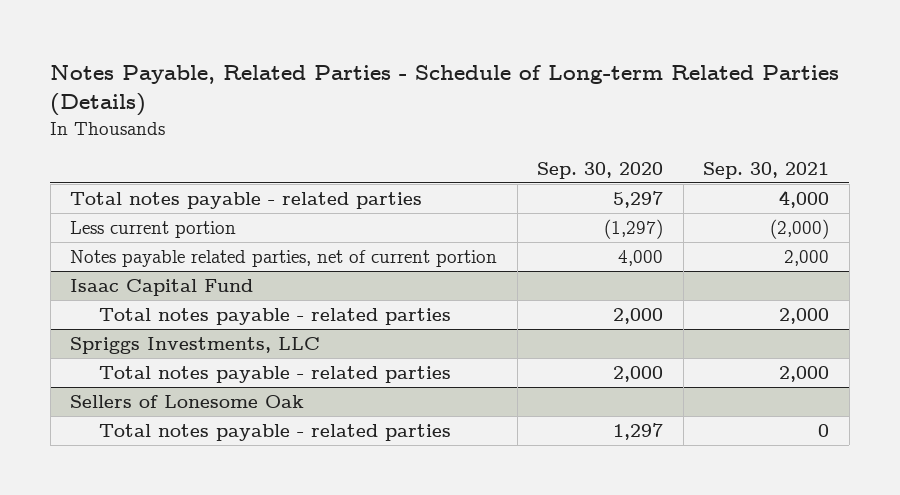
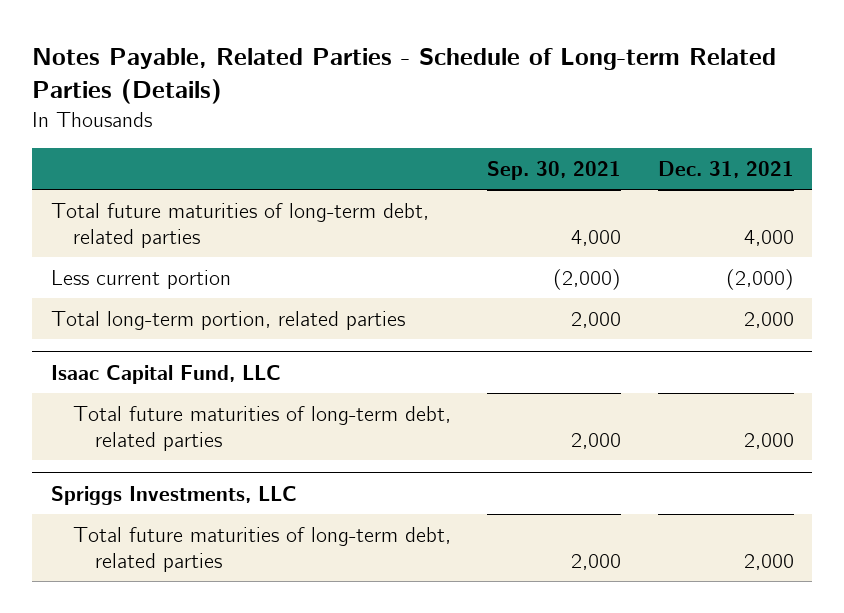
[537,162,664,180] Sep. 30, 2020 -> none
none -> [657,161,794,179] Dec. 31, 2021
[70,191,423,209] Total notes payable - related parties -> [50,202,429,248] Total future maturities of long-term debt, related parties
[70,249,498,267] Notes payable related parties, net of current portion -> [50,310,405,330] Total long-term portion, related parties
[70,278,254,296] Isaac Capital Fund -> [50,364,281,384] Isaac Capital Fund, LLC
[99,307,452,325] Total notes payable - related parties -> [72,405,451,451] Total future maturities of long-term debt, related parties
[70,394,305,408] Sellers of Lonesome Oak -> none
[99,423,452,441] Total notes payable - related parties -> none
[99,365,452,383] Total notes payable - related parties -> [72,526,451,572] Total future maturities of long-term debt, related parties

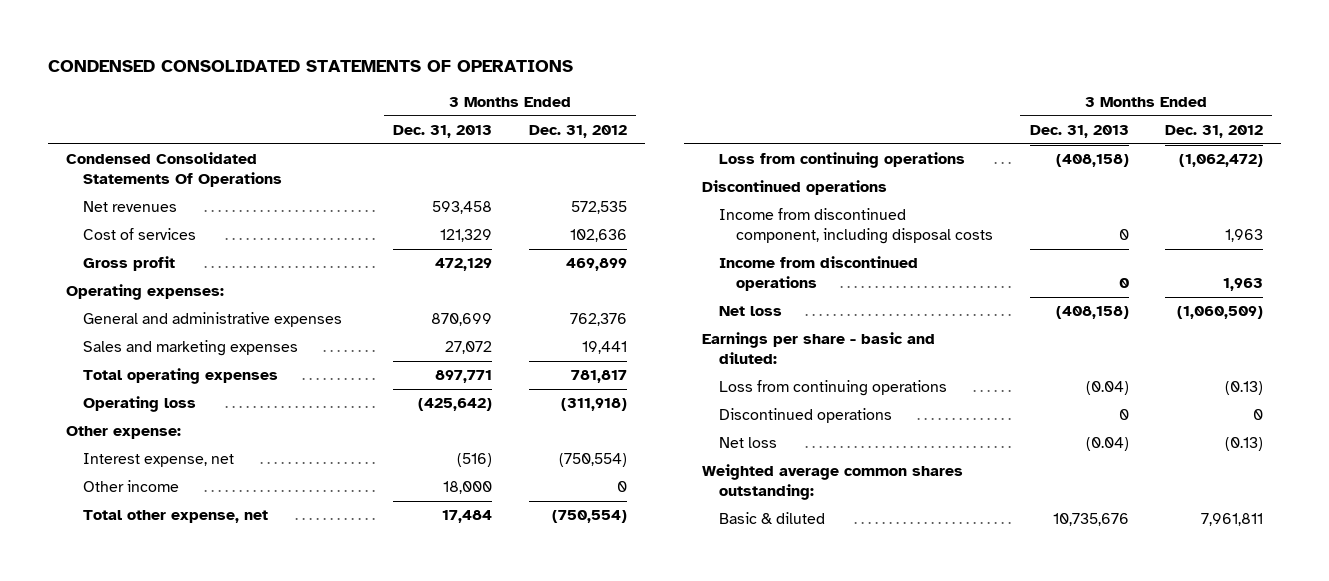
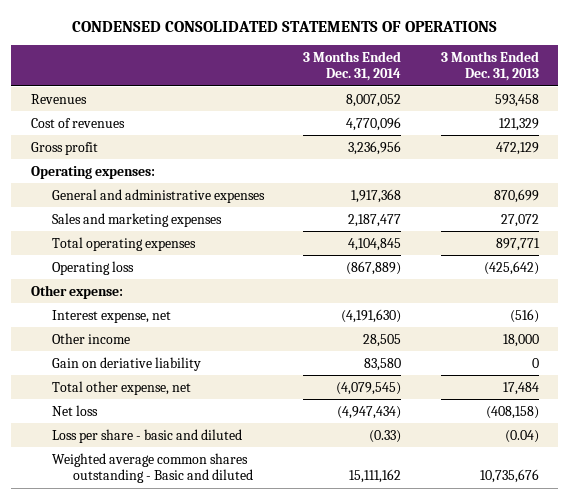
[528,125,627,139] Dec. 31, 2012 -> none
none -> [303,50,402,82] 3 Months Ended Dec. 31, 2014
[65,152,282,188] Condensed Consolidated Statements Of Operations -> none
[82,201,177,213] Net revenues -> [30,93,87,104] Revenues
[82,228,196,241] Cost of services -> [30,117,125,128] Cost of revenues
none -> [51,356,201,371] Gain on deriative liability
[719,152,966,169] Loss from continuing operations -> none
[702,180,888,196] Discontinued operations -> none
[719,208,994,245] Income from discontinued component, including disposal costs -> none
[719,256,919,292] Income from discontinued operations -> none
[702,332,936,365] Earnings per share - basic and diluted: -> none
[719,380,948,397] Loss from continuing operations -> none
[719,408,893,424] Discontinued operations -> none
[702,464,964,501] Weighted average common shares outstanding: -> none
[719,437,778,449] Net loss -> [51,428,242,443] Loss per share - basic and diluted
[719,512,826,525] Basic & diluted -> [51,452,253,484] Weighted average common shares outstanding - Basic and diluted

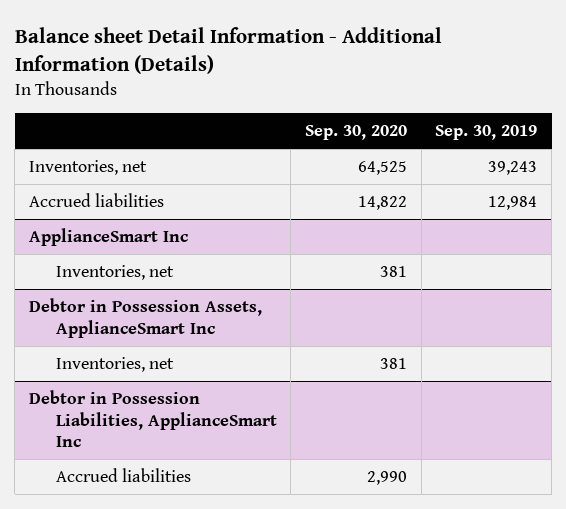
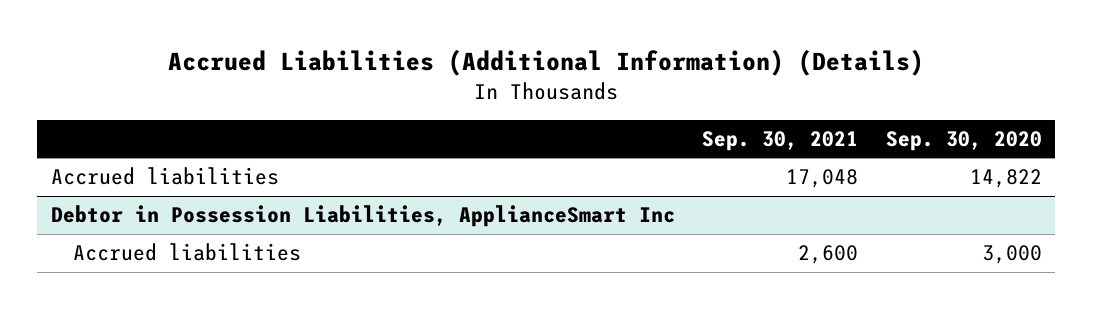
[14,26,442,74] Balance sheet Detail Information - Additional Information (Details) -> [168,48,925,76] Accrued Liabilities (Additional Information) (Details)
[435,125,538,141] Sep. 30, 2019 -> none
none -> [702,130,859,151] Sep. 30, 2021
[28,160,147,176] Inventories, net -> none
[28,228,188,247] ApplianceSmart Inc -> none
[55,265,174,281] Inventories, net -> none
[28,298,262,338] Debtor in Possession Assets, ApplianceSmart Inc -> none
[55,357,174,373] Inventories, net -> none
[367,471,408,486] 2,990 -> [981,245,1042,265] 3,000

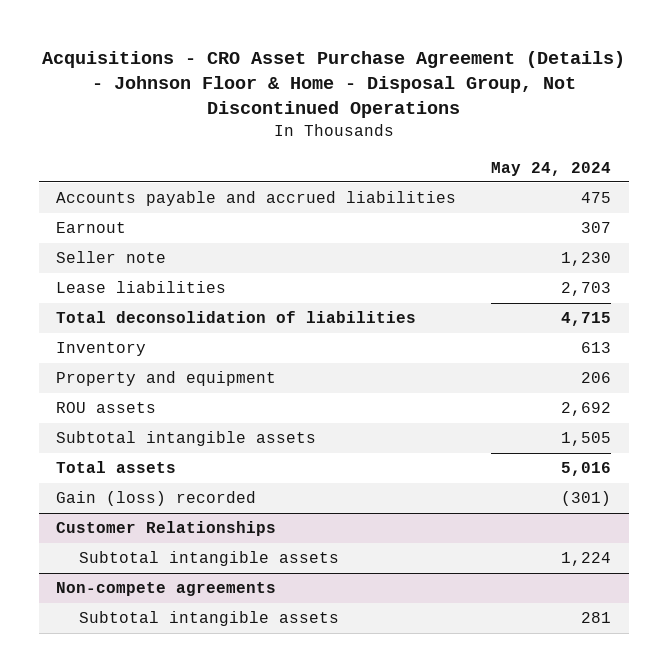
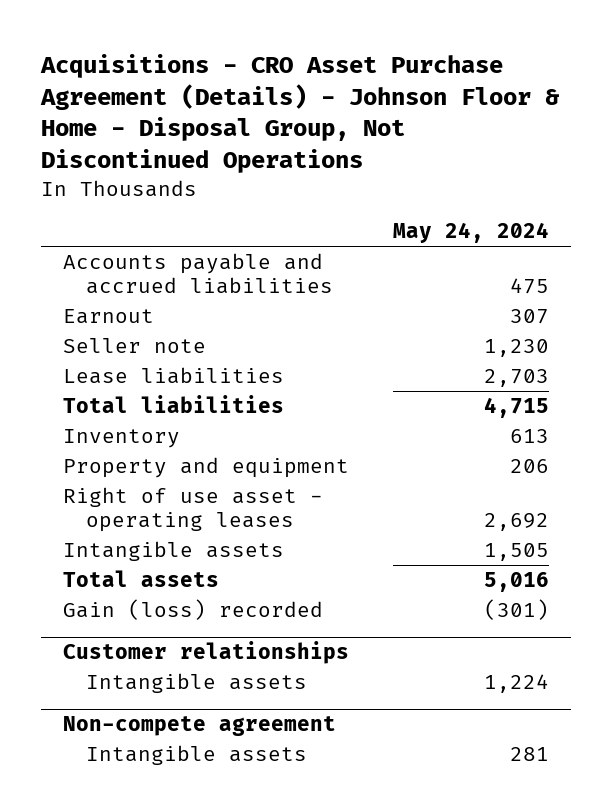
[56,311,417,324] Total deconsolidation of liabilities -> [63,395,285,414] Total liabilities
[56,402,157,414] ROU assets -> [63,487,324,533] Right of use asset - operating leases
[56,431,317,447] Subtotal intangible assets -> [63,541,285,562] Intangible assets
[56,521,277,537] Customer Relationships -> [63,641,350,665] Customer relationships
[78,551,339,567] Subtotal intangible assets -> [86,673,308,694] Intangible assets
[56,582,277,597] Non-compete agreements -> [63,716,337,737] Non-compete agreement
[78,611,339,627] Subtotal intangible assets -> [86,745,308,766] Intangible assets

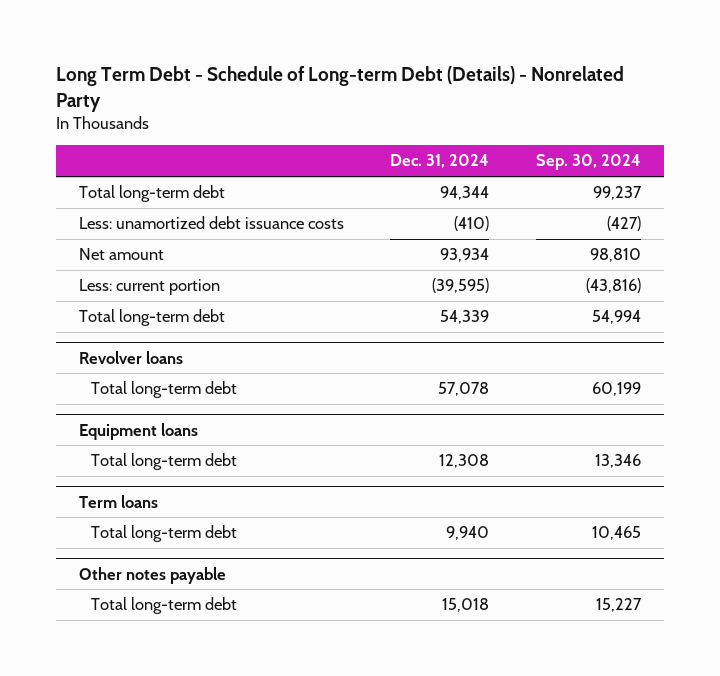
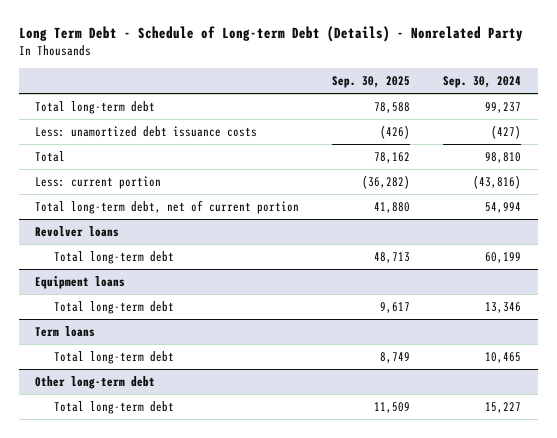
[390,154,490,169] Dec. 31, 2024 -> none
none -> [332,75,411,88] Sep. 30, 2025
[79,248,165,261] Net amount -> [35,151,66,163] Total
[79,309,226,327] Total long-term debt -> [35,200,300,215] Total long-term debt, net of current portion
[79,566,227,584] Other notes payable -> [35,376,156,390] Other long-term debt

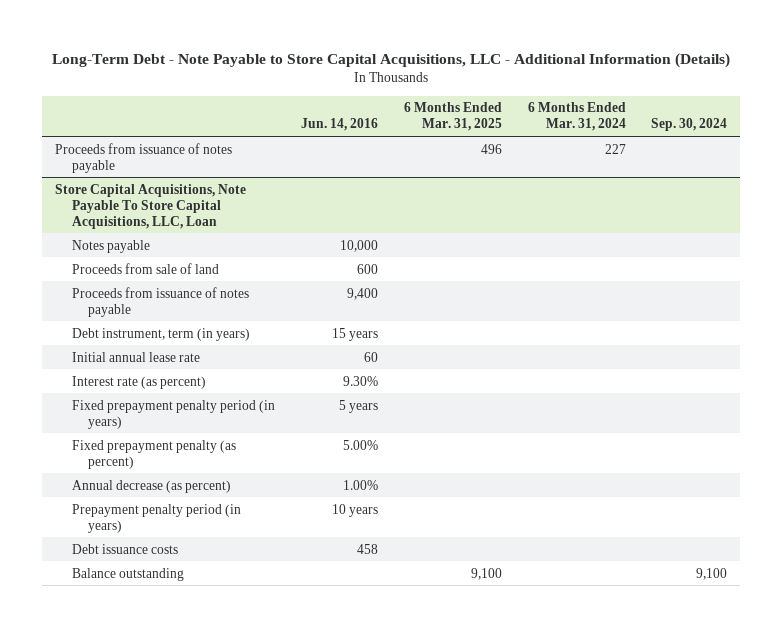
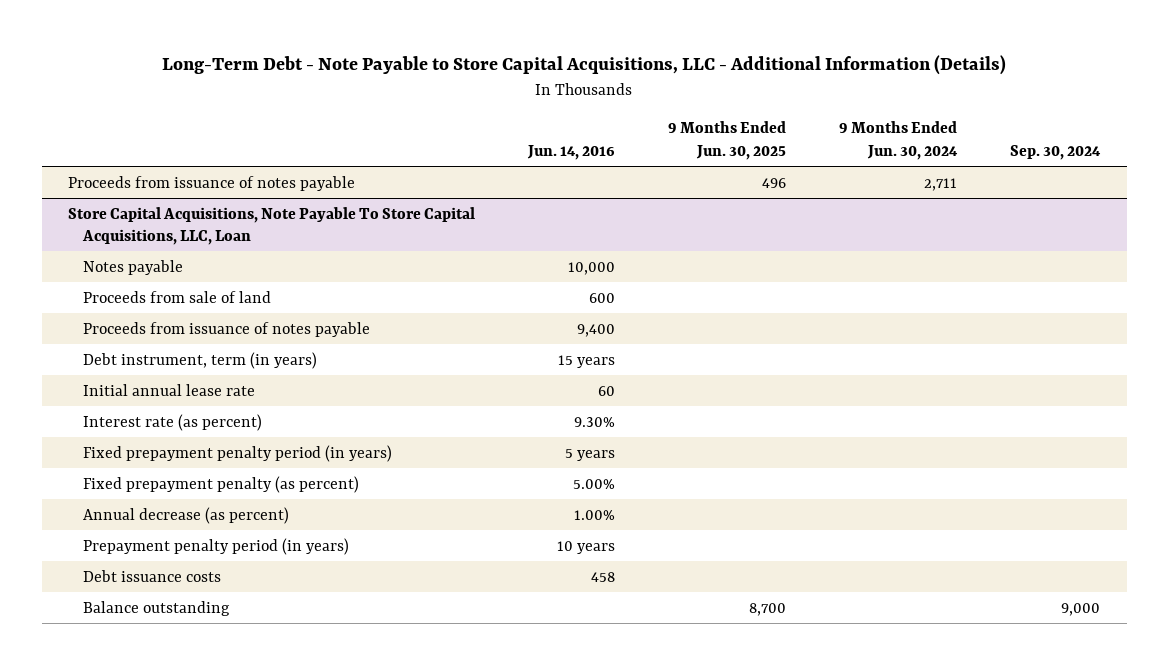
[403,102,502,132] 6 Months Ended Mar. 31, 2025 -> none
[527,102,626,132] 6 Months Ended Mar. 31, 2024 -> none
none -> [668,121,787,160] 9 Months Ended Jun. 30, 2025
none -> [839,121,959,160] 9 Months Ended Jun. 30, 2024
[696,567,728,580] 9,100 -> [1061,602,1101,616] 9,000

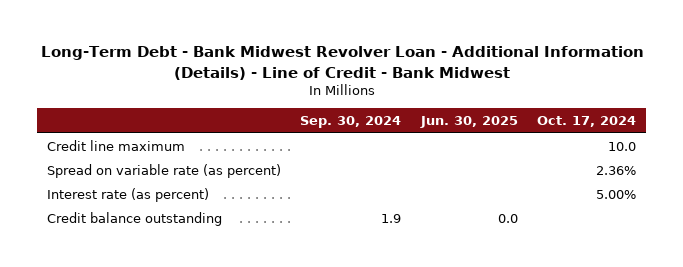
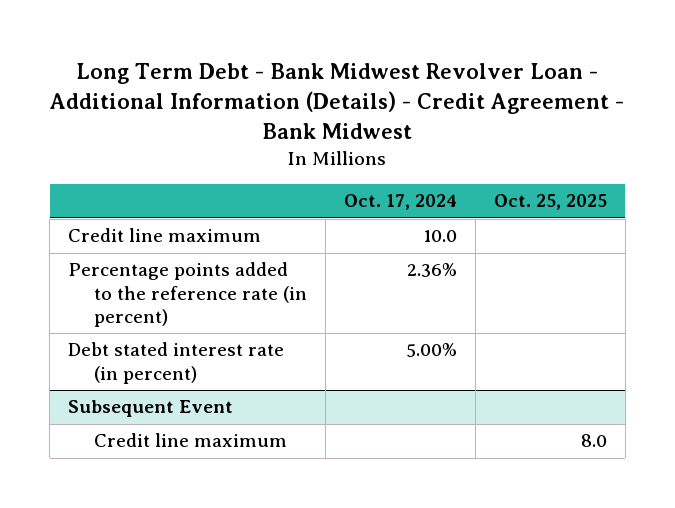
[40,46,644,80] Long-Term Debt - Bank Midwest Revolver Loan - Additional Information (Details) - Line of Credit - Bank Midwest -> [50,63,625,139] Long Term Debt - Bank Midwest Revolver Loan - Additional Information (Details) - Credit Agreement - Bank Midwest
[300,116,402,129] Sep. 30, 2024 -> none
[419,116,518,129] Jun. 30, 2025 -> none
none -> [493,194,607,211] Oct. 25, 2025
[46,211,222,226] Credit balance outstanding -> none
[46,163,281,178] Spread on variable rate (as percent) -> [68,262,307,327] Percentage points added to the reference rate (in percent)
[46,187,209,202] Interest rate (as percent) -> [68,342,285,384] Debt stated interest rate (in percent)
none -> [68,400,234,418] Subsequent Event
none -> [93,433,287,448] Credit line maximum

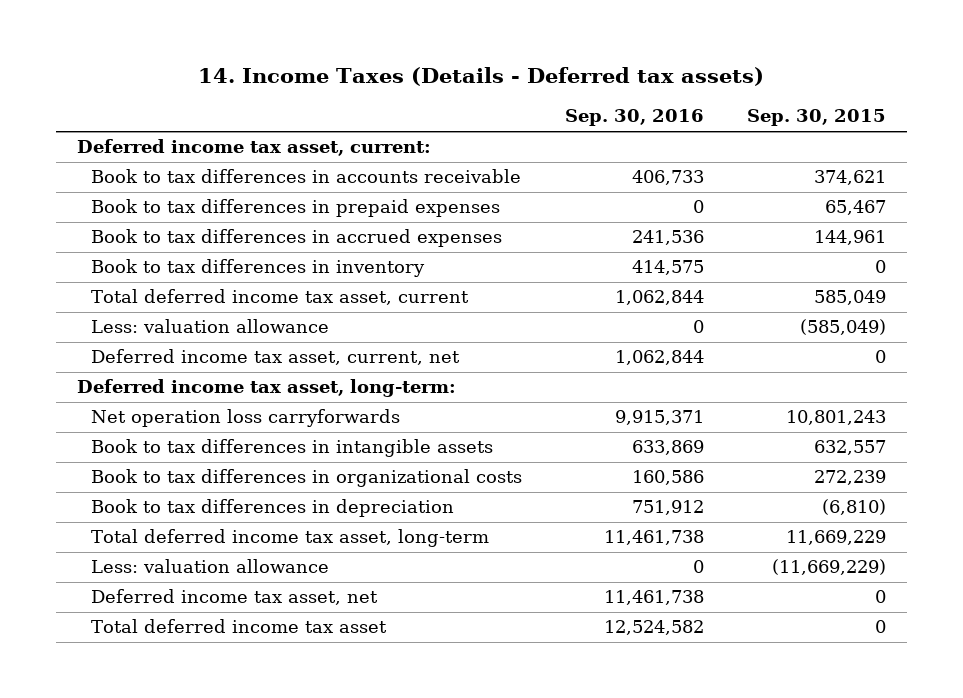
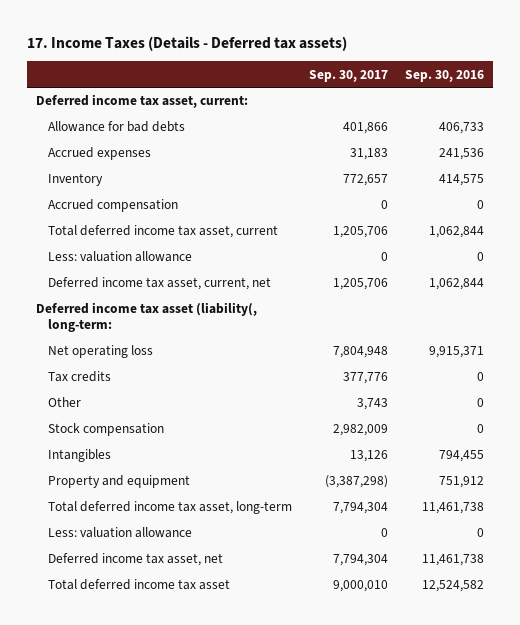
[198,67,765,87] 14. Income Taxes (Details - Deferred tax assets) -> [27,35,348,51] 17. Income Taxes (Details - Deferred tax assets)
[746,109,886,127] Sep. 30, 2015 -> none
none -> [309,69,389,82] Sep. 30, 2017
[91,199,501,218] Book to tax differences in prepaid expenses -> none
[91,169,522,184] Book to tax differences in accounts receivable -> [47,121,185,133] Allowance for bad debts
[91,229,503,248] Book to tax differences in accrued expenses -> [47,147,151,161] Accrued expenses
[91,259,426,278] Book to tax differences in inventory -> [47,173,103,187] Inventory
none -> [47,199,178,213] Accrued compensation
[91,439,494,458] Book to tax differences in intangible assets -> none
[91,469,523,488] Book to tax differences in organizational costs -> none
[77,379,457,398] Deferred income tax asset, long-term: -> [35,302,257,333] Deferred income tax asset (liability(, long-term:
[91,409,401,428] Net operation loss carryforwards -> [47,345,153,359] Net operating loss
none -> [47,371,111,383] Tax credits
none -> [47,397,81,408] Other
none -> [47,423,164,437] Stock compensation
none -> [47,449,111,463] Intangibles
[91,499,455,518] Book to tax differences in depreciation -> [47,475,190,489] Property and equipment

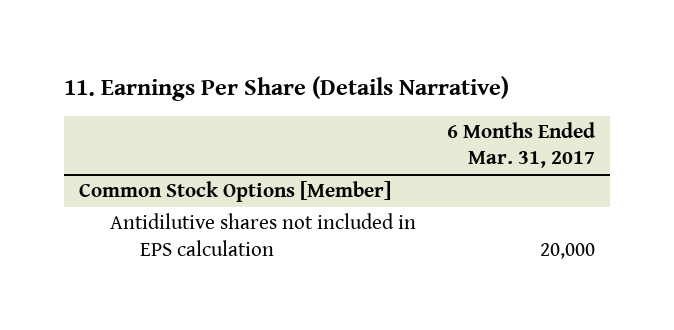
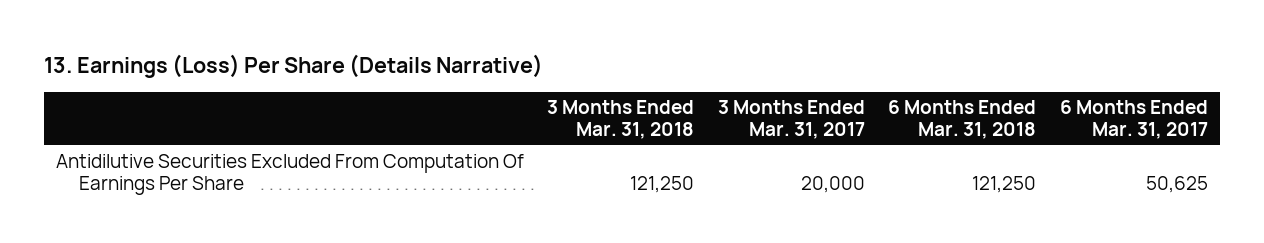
[63,76,509,102] 11. Earnings Per Share (Details Narrative) -> [43,54,543,79] 13. Earnings (Loss) Per Share (Details Narrative)
none -> [547,100,695,140] 3 Months Ended Mar. 31, 2018
none -> [717,100,865,140] 3 Months Ended Mar. 31, 2017
none -> [888,100,1037,140] 6 Months Ended Mar. 31, 2018
[79,181,392,203] Common Stock Options [Member] -> none
[109,213,416,256] Antidilutive shares not included in EPS calculation -> none
none -> [55,154,524,196] Antidilutive Securities Excluded From Computation Of Earnings Per Share

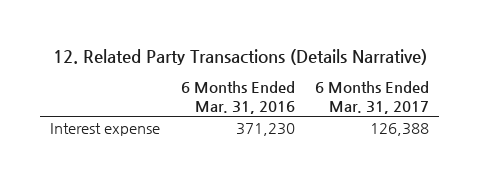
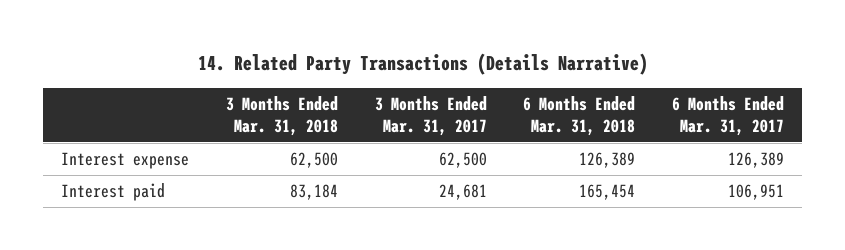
[52,49,427,66] 12. Related Party Transactions (Details Narrative) -> [197,53,648,76] 14. Related Party Transactions (Details Narrative)
[180,81,295,114] 6 Months Ended Mar. 31, 2016 -> none
none -> [226,95,339,136] 3 Months Ended Mar. 31, 2018
none -> [374,95,487,136] 3 Months Ended Mar. 31, 2017
none -> [523,95,636,136] 6 Months Ended Mar. 31, 2018
[370,122,430,136] 126,388 -> [727,152,784,169] 126,389
none -> [61,183,166,202] Interest paid

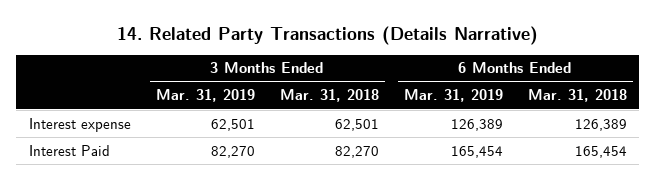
[374,95,487,136] 3 Months Ended Mar. 31, 2017 -> none
[671,95,784,136] 6 Months Ended Mar. 31, 2017 -> none
none -> [155,89,255,103] Mar. 31, 2019
none -> [403,89,503,103] Mar. 31, 2019
[290,152,339,169] 62,500 -> [334,118,379,131] 62,501
[61,183,166,202] Interest paid -> [28,144,110,156] Interest Paid
[290,184,339,201] 83,184 -> [334,145,379,158] 82,270

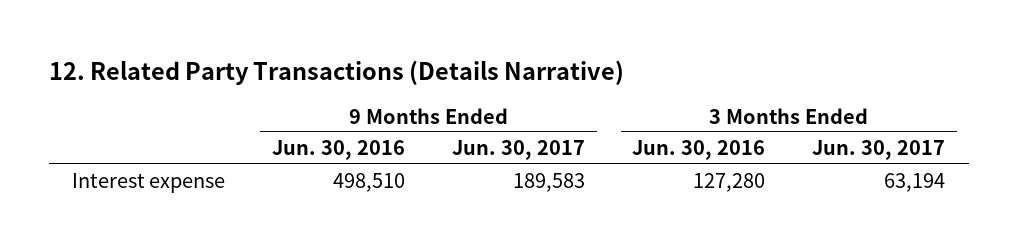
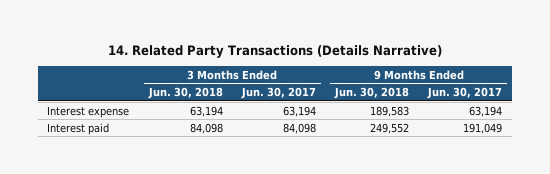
[48,60,624,86] 12. Related Party Transactions (Details Narrative) -> [107,45,442,59] 14. Related Party Transactions (Details Narrative)
[272,140,406,161] Jun. 30, 2016 -> none
[632,140,766,161] Jun. 30, 2016 -> none
none -> [147,87,223,100] Jun. 30, 2018
none -> [334,87,410,100] Jun. 30, 2018
[513,173,586,193] 189,583 -> [469,105,503,117] 63,194
none -> [47,122,110,135] Interest paid

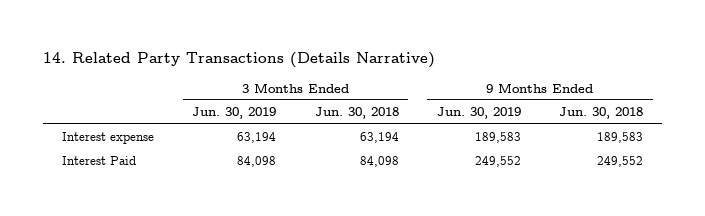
[240,87,316,100] Jun. 30, 2017 -> none
[427,87,503,100] Jun. 30, 2017 -> none
none -> [192,107,277,120] Jun. 30, 2019
none -> [436,107,521,120] Jun. 30, 2019
[47,122,110,135] Interest paid -> [62,156,137,166] Interest Paid

